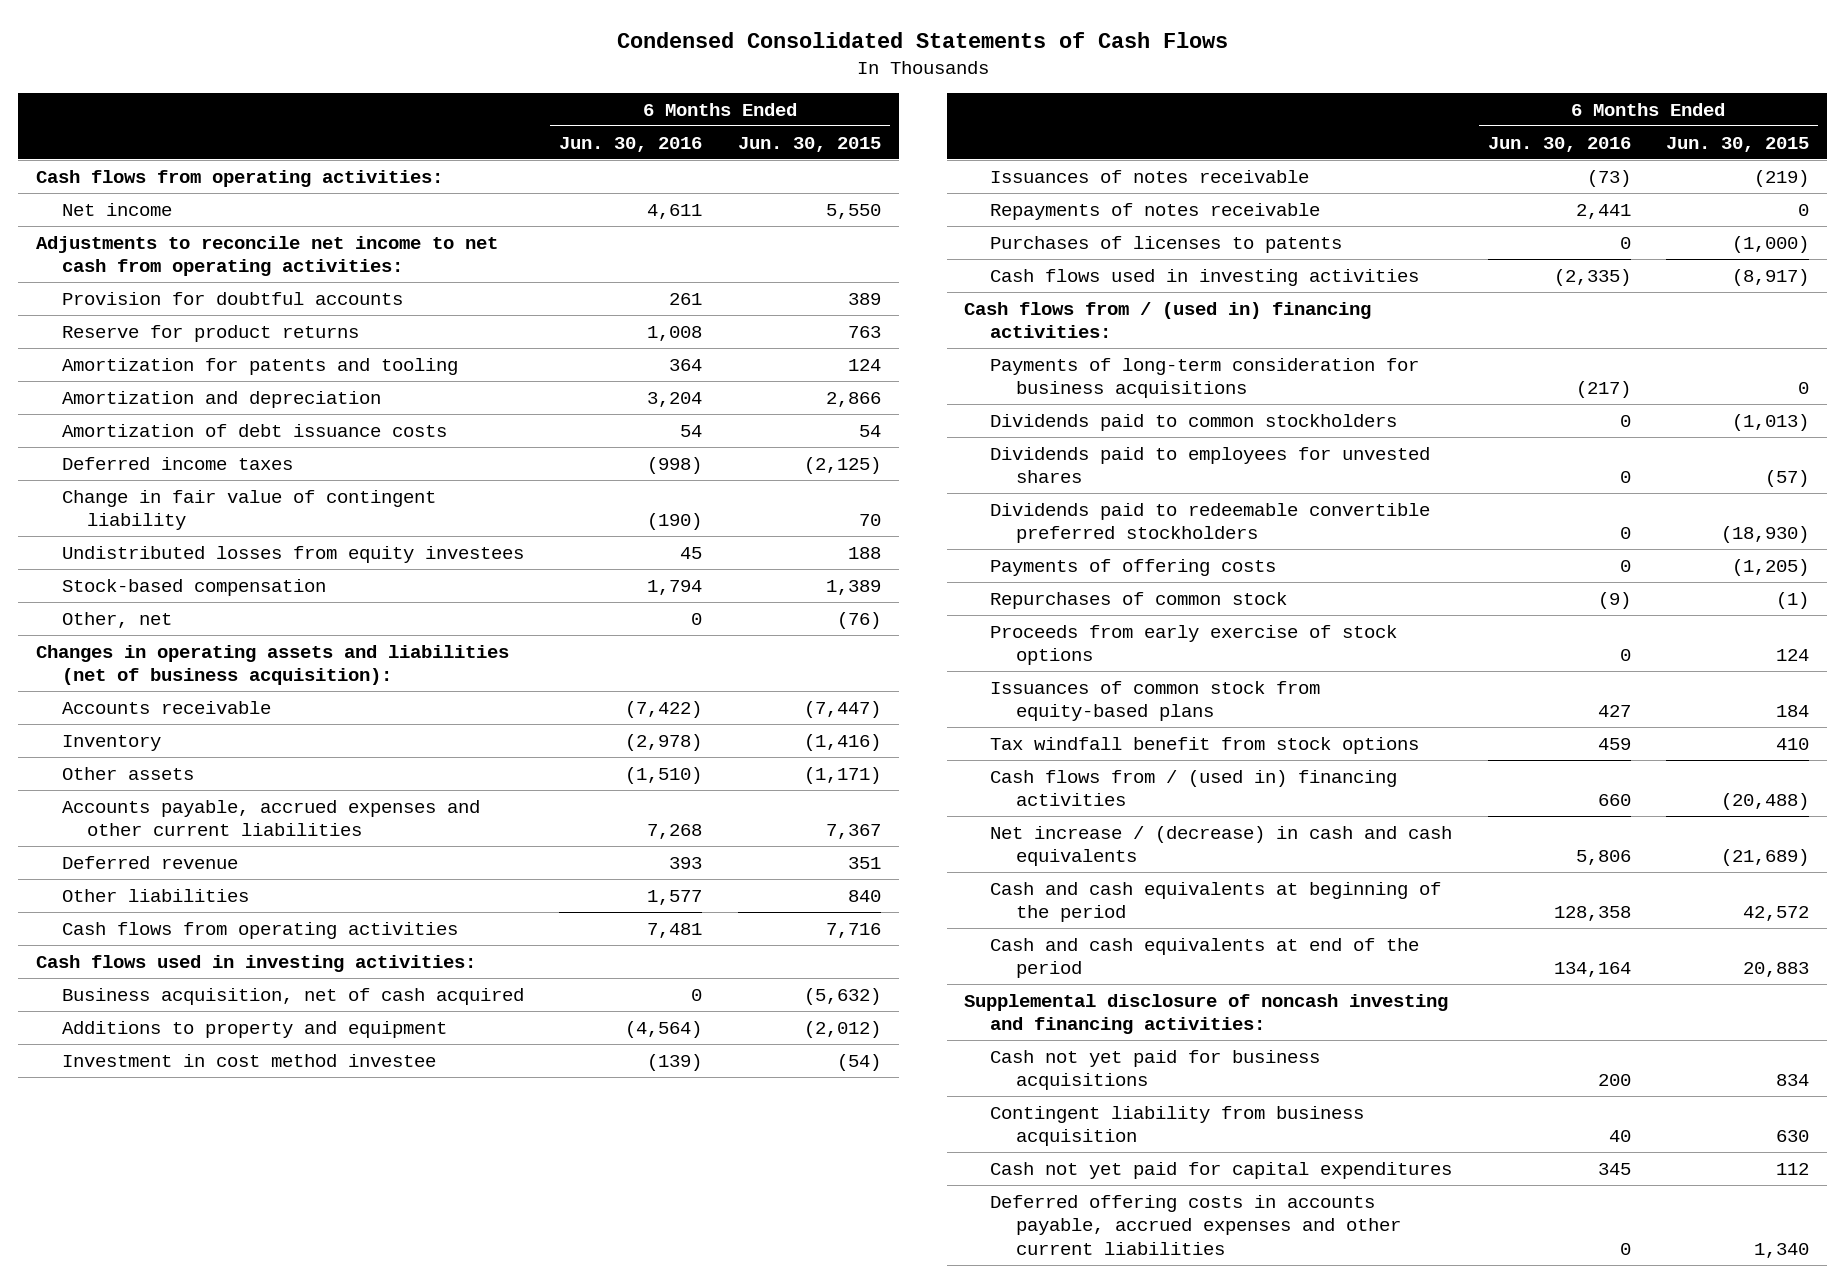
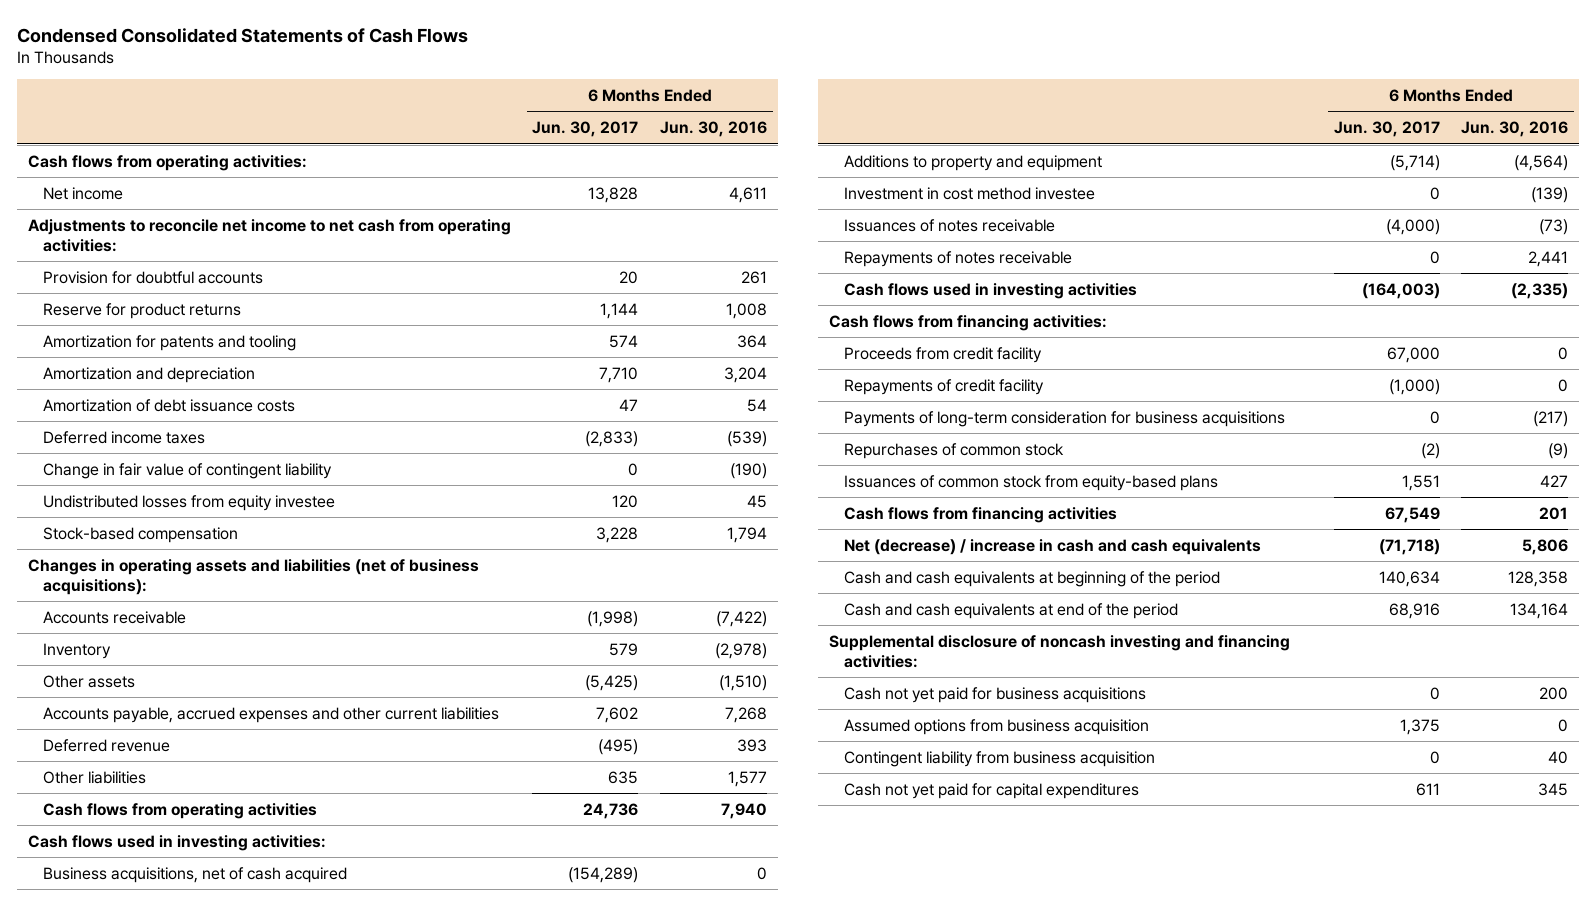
[737,136,881,152] Jun. 30, 2015 -> none
none -> [532,121,639,138] Jun. 30, 2017
[647,456,703,474] (998) -> [727,430,768,447] (539)
[61,545,524,563] Undistributed losses from equity investees -> [42,494,335,511] Undistributed losses from equity investee
[61,611,172,628] Other, net -> none
[36,644,510,686] Changes in operating assets and liabilities (net of business acquisition): -> [27,558,479,595] Changes in operating assets and liabilities (net of business acquisitions):
[647,922,703,938] 7,481 -> [721,802,768,819] 7,940
[61,987,524,1005] Business acquisition, net of cash acquired -> [42,866,347,883] Business acquisitions, net of cash acquired
[989,235,1342,253] Purchases of licenses to patents -> none
[964,301,1372,339] Cash flows from / (used in) financing activities: -> [828,314,1107,331] Cash flows from financing activities:
none -> [844,346,1043,363] Proceeds from credit facility
none -> [844,378,1045,395] Repayments of credit facility
[989,413,1397,431] Dividends paid to common stockholders -> none
[989,446,1430,484] Dividends paid to employees for unvested shares -> none
[989,502,1430,544] Dividends paid to redeemable convertible preferred stockholders -> none
[989,558,1276,576] Payments of offering costs -> none
[989,624,1397,666] Proceeds from early exercise of stock options -> none
[989,736,1419,754] Tax windfall benefit from stock options -> none
[989,769,1397,807] Cash flows from / (used in) financing activities -> [844,506,1118,523] Cash flows from financing activities
[1597,794,1631,807] 660 -> [1539,506,1569,520] 201
[989,825,1452,867] Net increase / (decrease) in cash and cash equivalents -> [844,538,1262,555] Net (decrease) / increase in cash and cash equivalents
none -> [844,718,1150,735] Assumed options from business acquisition
[989,1194,1401,1255] Deferred offering costs in accounts payable, accrued expenses and other current liabilities -> none

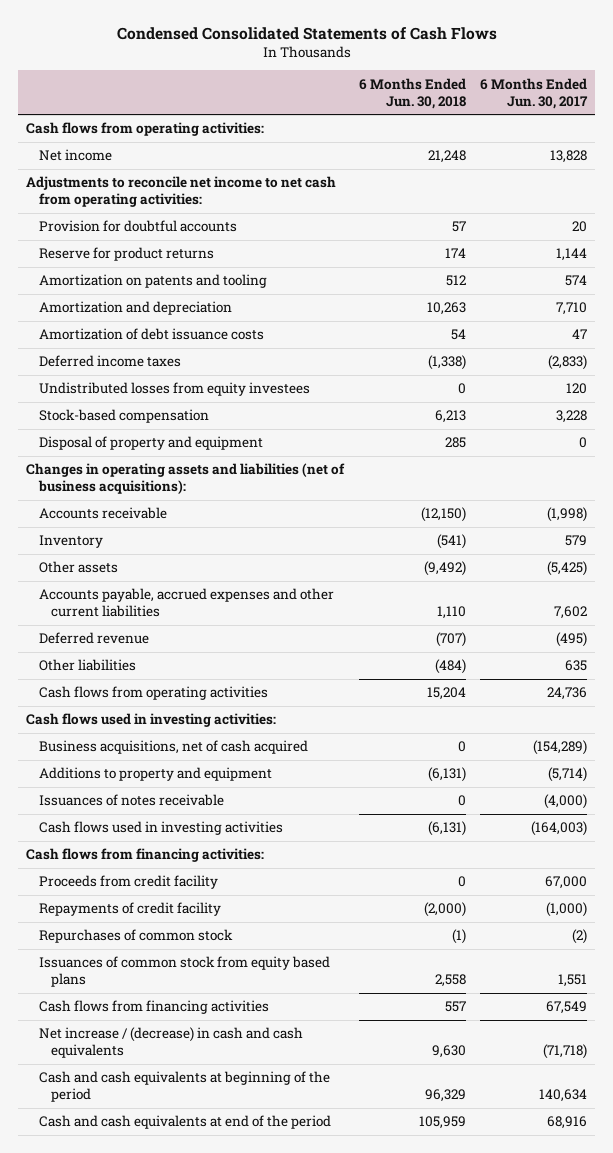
[660,121,768,138] Jun. 30, 2016 -> none
none -> [358,77,466,109] 6 Months Ended Jun. 30, 2018
[42,334,296,351] Amortization for patents and tooling -> [38,274,267,289] Amortization on patents and tooling
[42,462,332,479] Change in fair value of contingent liability -> none
[42,494,335,511] Undistributed losses from equity investee -> [38,382,310,397] Undistributed losses from equity investees
none -> [38,436,263,451] Disposal of property and equipment
[844,186,1096,200] Investment in cost method investee -> none
[844,250,1073,267] Repayments of notes receivable -> none
[844,410,1286,427] Payments of long-term consideration for business acquisitions -> none
[844,474,1219,491] Issuances of common stock from equity-based plans -> [38,956,330,988] Issuances of common stock from equity based plans
[844,538,1262,555] Net (decrease) / increase in cash and cash equivalents -> [38,1027,303,1059] Net increase / (decrease) in cash and cash equivalents
[828,634,1290,668] Supplemental disclosure of noncash investing and financing activities: -> none
[844,686,1147,703] Cash not yet paid for business acquisitions -> none
[844,718,1150,735] Assumed options from business acquisition -> none
[844,750,1156,767] Contingent liability from business acquisition -> none
[844,782,1140,799] Cash not yet paid for capital expenditures -> none

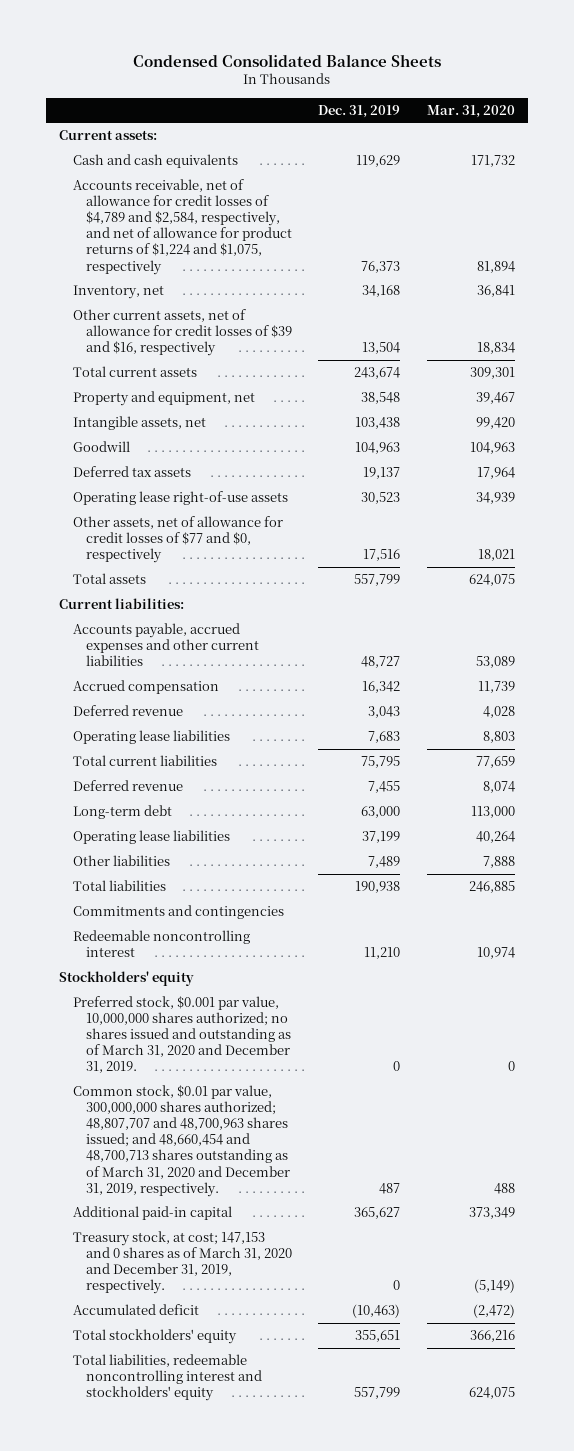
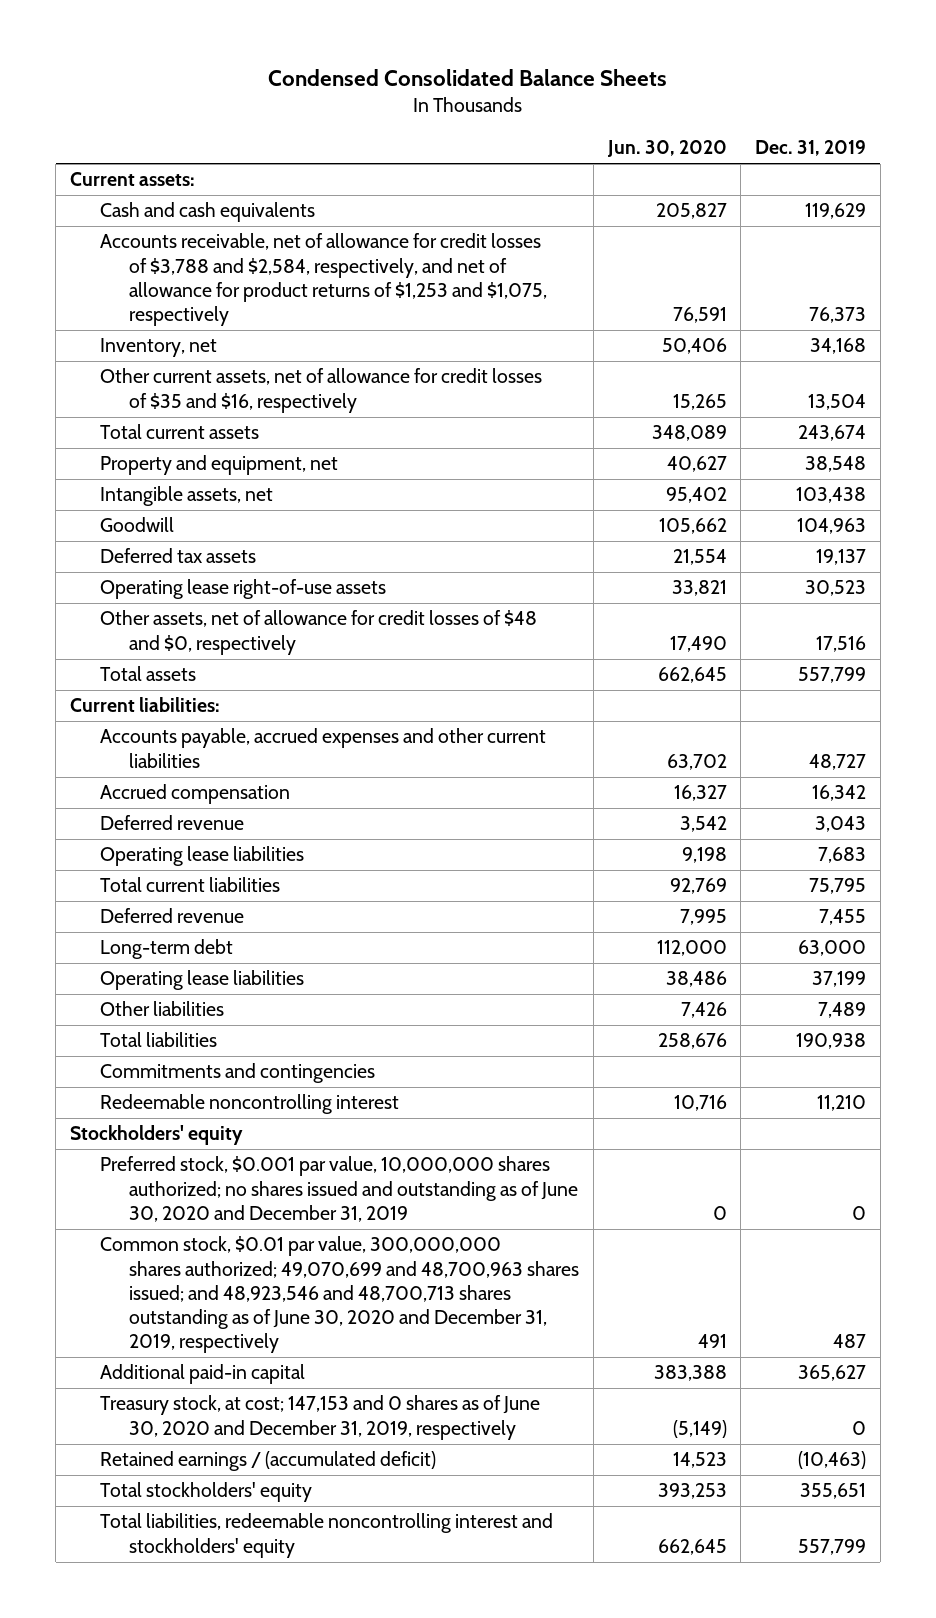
[426,104,515,118] Mar. 31, 2020 -> none
none -> [606,140,727,158] Jun. 30, 2020
[72,179,292,275] Accounts receivable, net of allowance for credit losses of $4,789 and $2,584, respectively, and net of allowance for product returns of $1,224 and $1,075, respectively -> [99,233,548,327] Accounts receivable, net of allowance for credit losses of $3,788 and $2,584, respectively, and net of allowance for product returns of $1,253 and $1,075, respectively
[72,309,292,357] Other current assets, net of allowance for credit losses of $39 and $16, respectively -> [99,368,542,413] Other current assets, net of allowance for credit losses of $35 and $16, respectively
[72,516,283,564] Other assets, net of allowance for credit losses of $77 and $0, respectively -> [99,610,537,655] Other assets, net of allowance for credit losses of $48 and $0, respectively
[72,996,291,1074] Preferred stock, $0.001 par value, 10,000,000 shares authorized; no shares issued and outstanding as of March 31, 2020 and December 31, 2019. -> [99,1156,579,1222] Preferred stock, $0.001 par value, 10,000,000 shares authorized; no shares issued and outstanding as of June 30, 2020 and December 31, 2019
[72,1085,290,1197] Common stock, $0.01 par value, 300,000,000 shares authorized; 48,807,707 and 48,700,963 shares issued; and 48,660,454 and 48,700,713 shares outstanding as of March 31, 2020 and December 31, 2019, respectively. -> [99,1236,580,1354] Common stock, $0.01 par value, 300,000,000 shares authorized; 49,070,699 and 48,700,963 shares issued; and 48,923,546 and 48,700,713 shares outstanding as of June 30, 2020 and December 31, 2019, respectively
[72,1231,292,1295] Treasury stock, at cost; 147,153 and 0 shares as of March 31, 2020 and December 31, 2019, respectively. -> [99,1395,540,1440] Treasury stock, at cost; 147,153 and 0 shares as of June 30, 2020 and December 31, 2019, respectively
[72,1304,199,1316] Accumulated deficit -> [99,1451,436,1472] Retained earnings / (accumulated deficit)

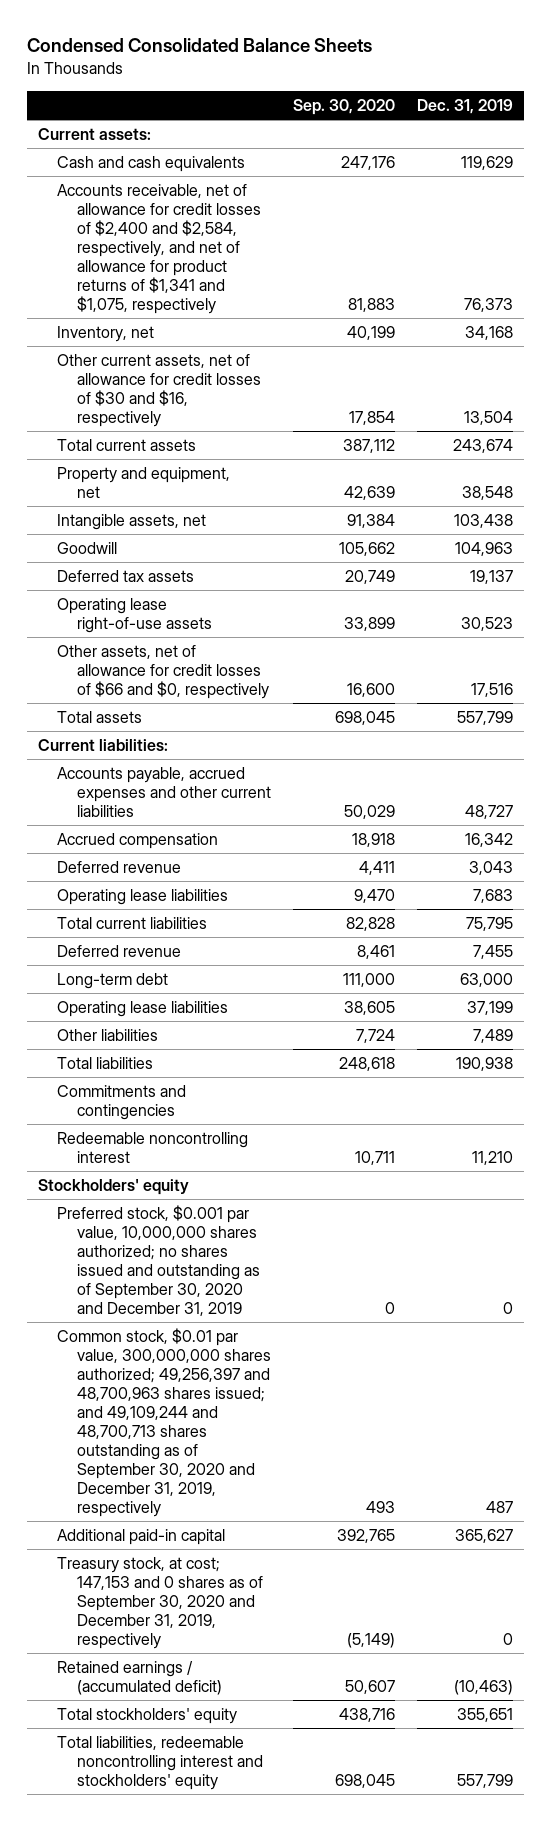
[606,140,727,158] Jun. 30, 2020 -> none
none -> [292,98,395,115] Sep. 30, 2020
[99,233,548,327] Accounts receivable, net of allowance for credit losses of $3,788 and $2,584, respectively, and net of allowance for product returns of $1,253 and $1,075, respectively -> [57,184,261,315] Accounts receivable, net of allowance for credit losses of $2,400 and $2,584, respectively, and net of allowance for product returns of $1,341 and $1,075, respectively
[99,368,542,413] Other current assets, net of allowance for credit losses of $35 and $16, respectively -> [57,354,261,428] Other current assets, net of allowance for credit losses of $30 and $16, respectively
[99,610,537,655] Other assets, net of allowance for credit losses of $48 and $0, respectively -> [57,645,269,700] Other assets, net of allowance for credit losses of $66 and $0, respectively
[99,1156,579,1222] Preferred stock, $0.001 par value, 10,000,000 shares authorized; no shares issued and outstanding as of June 30, 2020 and December 31, 2019 -> [57,1205,260,1317] Preferred stock, $0.001 par value, 10,000,000 shares authorized; no shares issued and outstanding as of September 30, 2020 and December 31, 2019
[99,1236,580,1354] Common stock, $0.01 par value, 300,000,000 shares authorized; 49,070,699 and 48,700,963 shares issued; and 48,923,546 and 48,700,713 shares outstanding as of June 30, 2020 and December 31, 2019, respectively -> [57,1328,271,1517] Common stock, $0.01 par value, 300,000,000 shares authorized; 49,256,397 and 48,700,963 shares issued; and 49,109,244 and 48,700,713 shares outstanding as of September 30, 2020 and December 31, 2019, respectively
[99,1395,540,1440] Treasury stock, at cost; 147,153 and 0 shares as of June 30, 2020 and December 31, 2019, respectively -> [57,1557,263,1650] Treasury stock, at cost; 147,153 and 0 shares as of September 30, 2020 and December 31, 2019, respectively

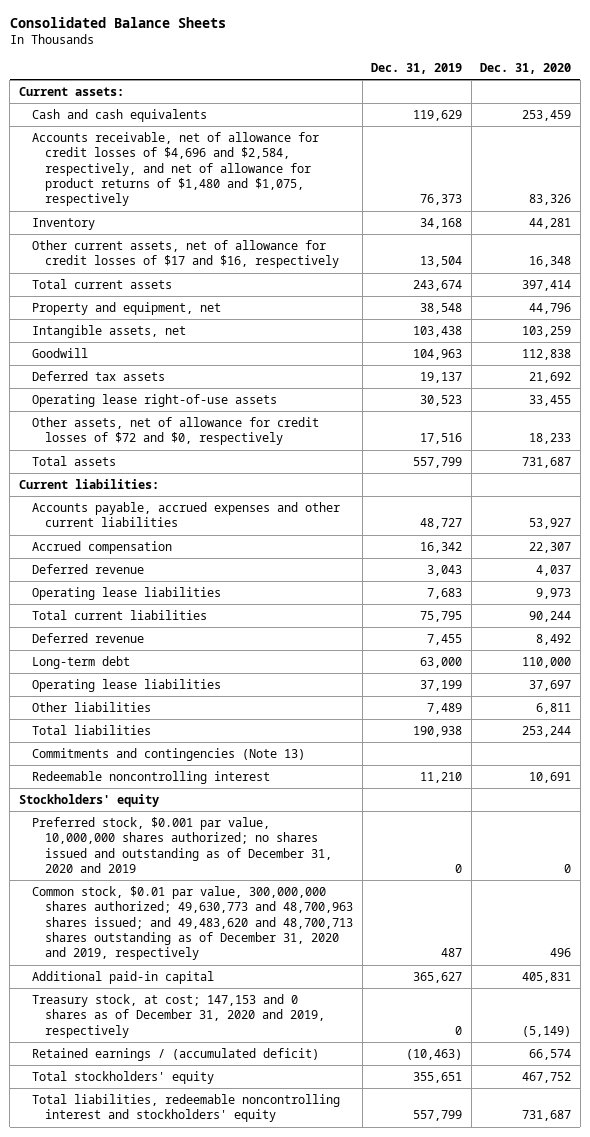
[27,38,373,53] Condensed Consolidated Balance Sheets -> [9,16,226,28] Consolidated Balance Sheets
[292,98,395,115] Sep. 30, 2020 -> none
none -> [480,62,572,74] Dec. 31, 2020
[57,184,261,315] Accounts receivable, net of allowance for credit losses of $2,400 and $2,584, respectively, and net of allowance for product returns of $1,341 and $1,075, respectively -> [31,131,319,207] Accounts receivable, net of allowance for credit losses of $4,696 and $2,584, respectively, and net of allowance for product returns of $1,480 and $1,075, respectively
[57,326,155,343] Inventory, net -> [31,217,95,230] Inventory
[57,354,261,428] Other current assets, net of allowance for credit losses of $30 and $16, respectively -> [31,239,340,269] Other current assets, net of allowance for credit losses of $17 and $16, respectively
[57,645,269,700] Other assets, net of allowance for credit losses of $66 and $0, respectively -> [31,416,319,446] Other assets, net of allowance for credit losses of $72 and $0, respectively
[57,1085,187,1121] Commitments and contingencies -> [31,747,305,761] Commitments and contingencies (Note 13)
[57,1205,260,1317] Preferred stock, $0.001 par value, 10,000,000 shares authorized; no shares issued and outstanding as of September 30, 2020 and December 31, 2019 -> [31,816,333,873] Preferred stock, $0.001 par value, 10,000,000 shares authorized; no shares issued and outstanding as of December 31, 2020 and 2019
[57,1328,271,1517] Common stock, $0.01 par value, 300,000,000 shares authorized; 49,256,397 and 48,700,963 shares issued; and 49,109,244 and 48,700,713 shares outstanding as of September 30, 2020 and December 31, 2019, respectively -> [31,885,354,961] Common stock, $0.01 par value, 300,000,000 shares authorized; 49,630,773 and 48,700,963 shares issued; and 49,483,620 and 48,700,713 shares outstanding as of December 31, 2020 and 2019, respectively
[57,1557,263,1650] Treasury stock, at cost; 147,153 and 0 shares as of September 30, 2020 and December 31, 2019, respectively -> [31,993,326,1038] Treasury stock, at cost; 147,153 and 0 shares as of December 31, 2020 and 2019, respectively

